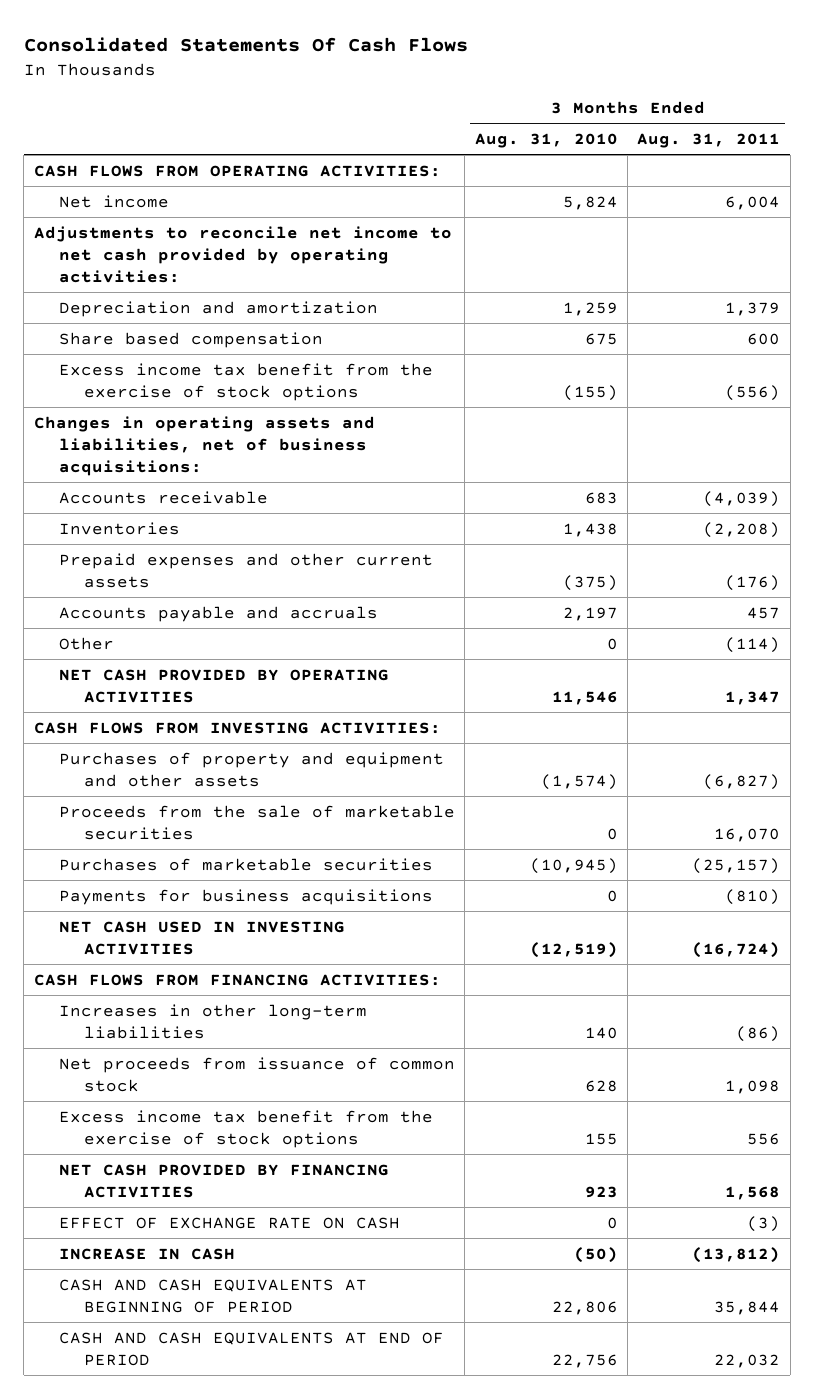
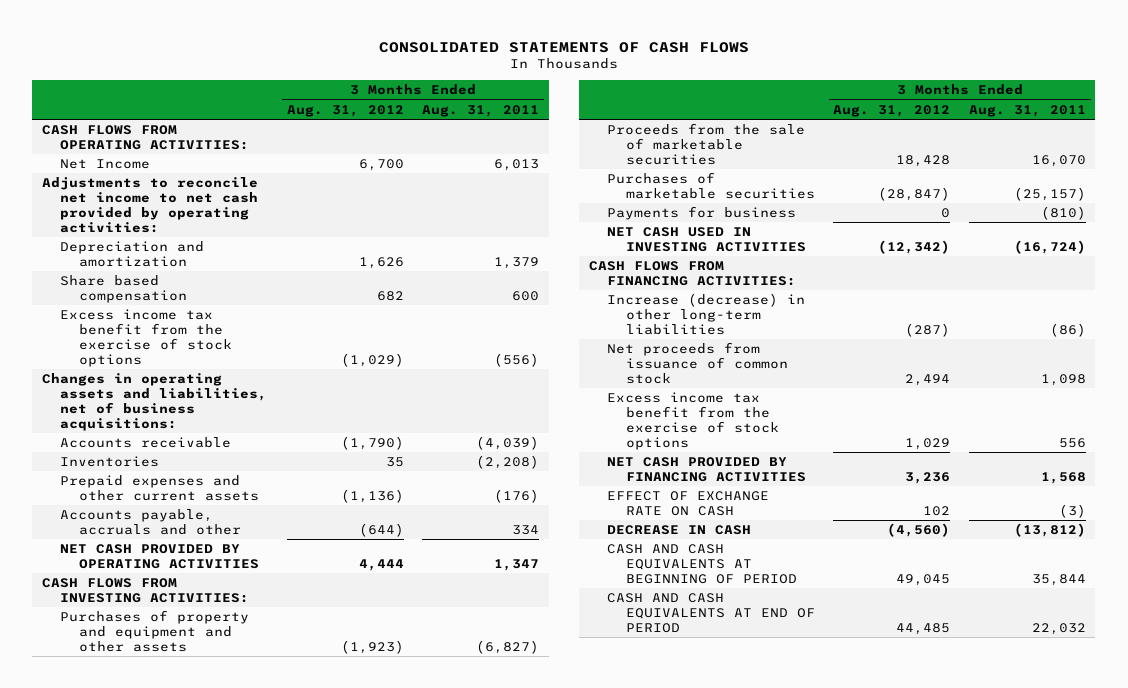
[23,37,468,53] Consolidated Statements Of Cash Flows -> [378,41,749,53] CONSOLIDATED STATEMENTS OF CASH FLOWS
[474,133,618,149] Aug. 31, 2010 -> none
none -> [286,104,404,117] Aug. 31, 2012
[58,194,169,208] Net income -> [60,159,151,170] Net Income
[725,195,781,210] 6,004 -> [494,159,540,172] 6,013
[58,636,114,650] Other -> none
[58,605,378,622] Accounts payable and accruals -> [60,509,241,535] Accounts payable, accruals and other
[747,606,781,619] 457 -> [512,524,540,535] 334
[58,888,433,905] Payments for business acquisitions -> [607,206,797,221] Payments for business
[58,1003,367,1039] Increases in other long-term liabilities -> [607,293,806,335] Increase (decrease) in other long-term liabilities
[58,1247,235,1260] INCREASE IN CASH -> [607,525,752,536] DECREASE IN CASH

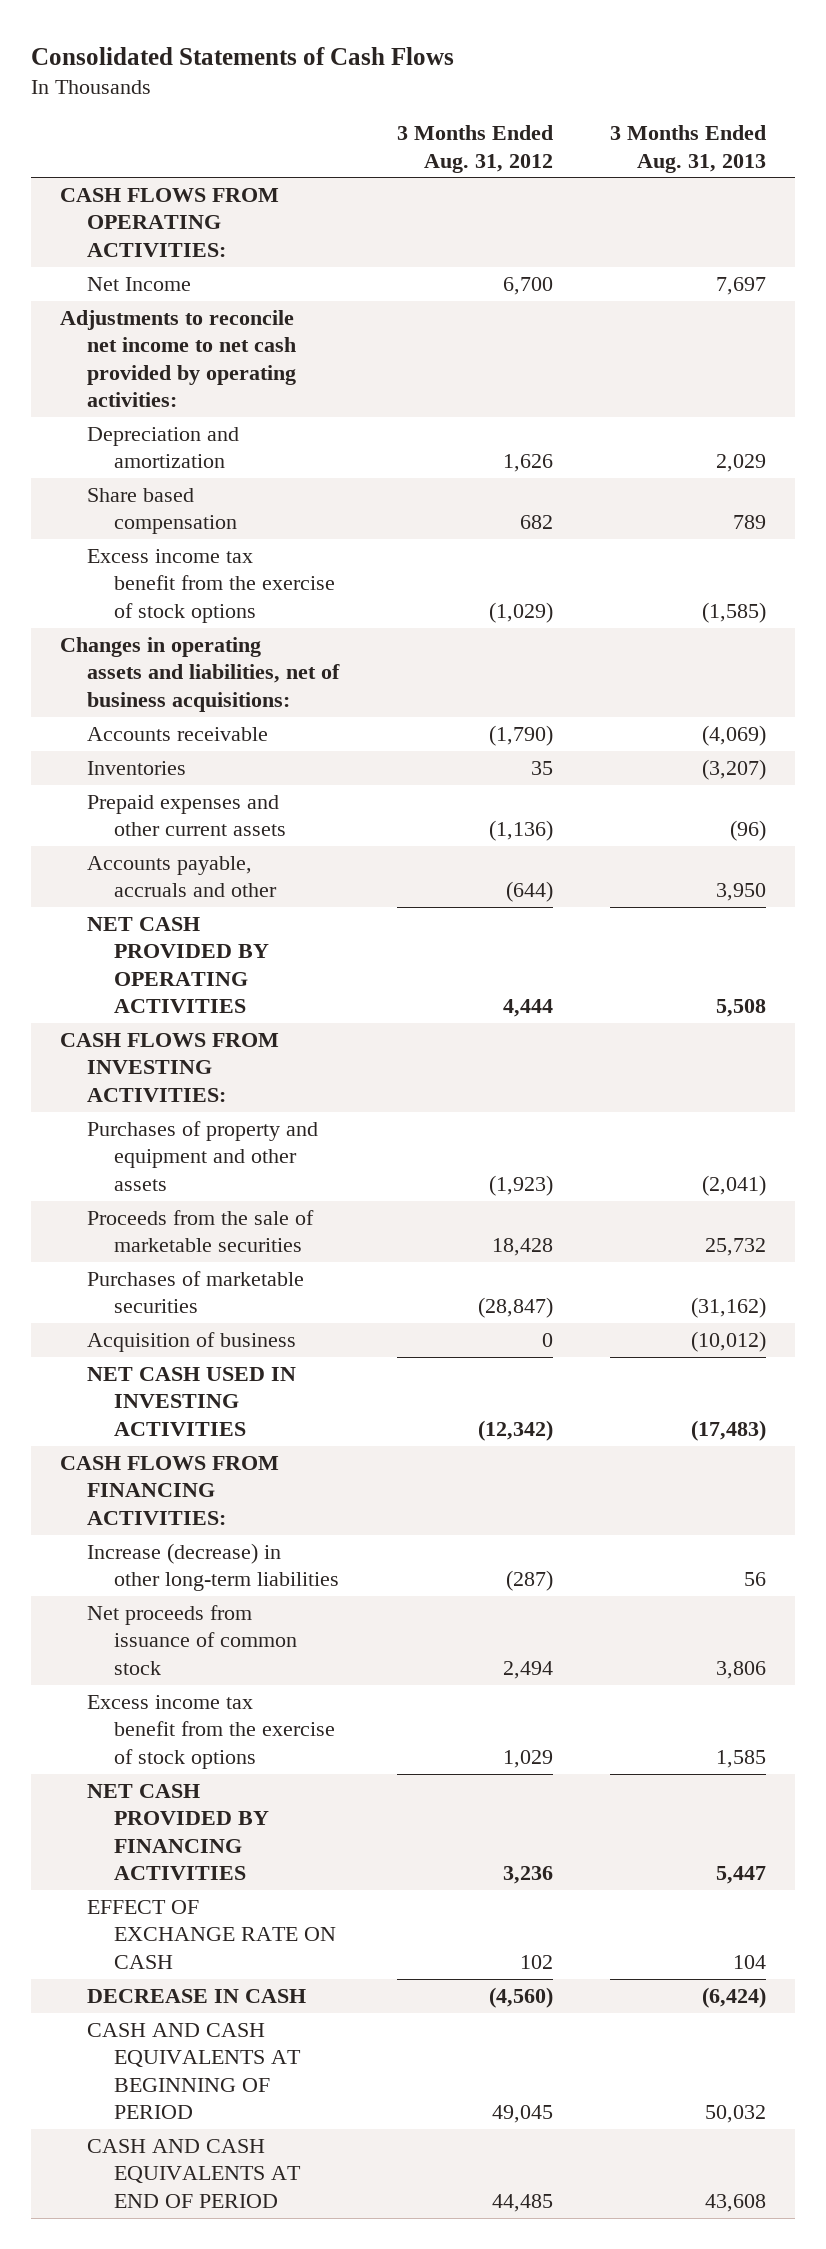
[378,41,749,53] CONSOLIDATED STATEMENTS OF CASH FLOWS -> [30,46,454,65] Consolidated Statements of Cash Flows
[422,104,540,117] Aug. 31, 2011 -> none
none -> [610,125,767,173] 3 Months Ended Aug. 31, 2013
[607,206,797,221] Payments for business -> [86,1331,296,1352] Acquisition of business

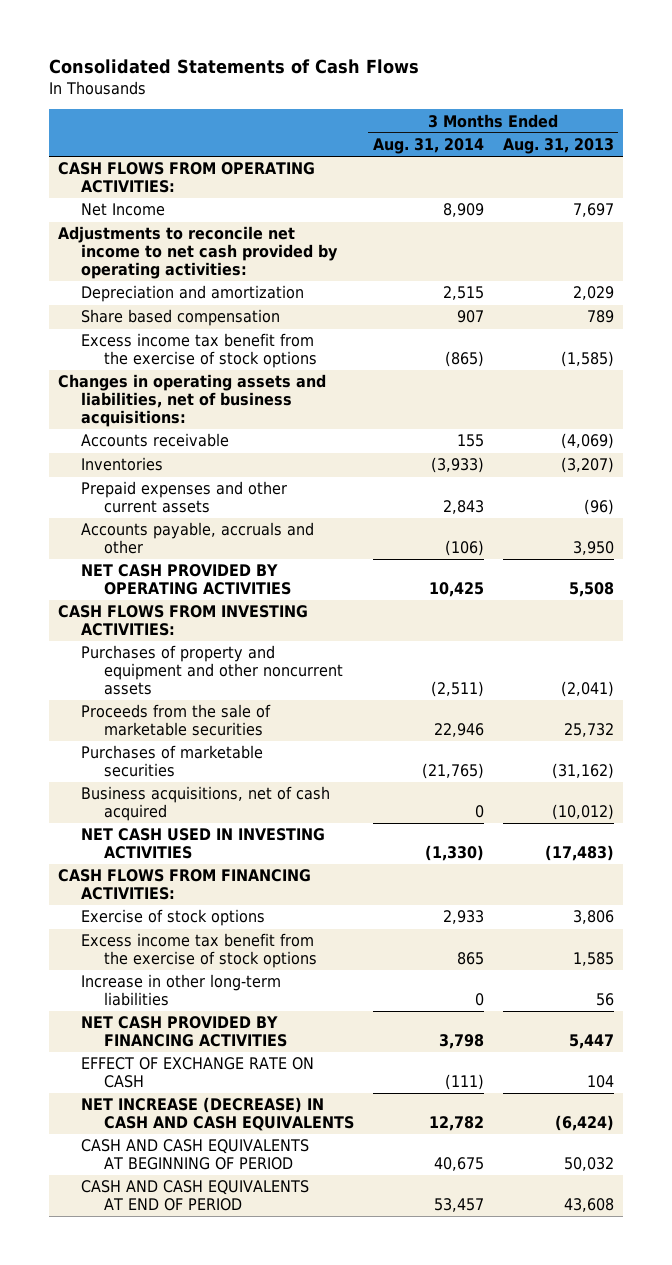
[396,125,553,173] 3 Months Ended Aug. 31, 2012 -> none
none -> [372,138,484,155] Aug. 31, 2014
[86,1120,318,1191] Purchases of property and equipment and other assets -> [81,645,344,695] Purchases of property and equipment and other noncurrent assets
[86,1331,296,1352] Acquisition of business -> [81,786,331,822] Business acquisitions, net of cash acquired
[86,1542,339,1592] Increase (decrease) in other long-term liabilities -> none
[86,1604,297,1675] Net proceeds from issuance of common stock -> [81,909,266,927] Exercise of stock options
none -> [81,974,282,1007] Increase in other long-term liabilities
[86,1988,306,2003] DECREASE IN CASH -> [81,1097,355,1132] NET INCREASE (DECREASE) IN CASH AND CASH EQUIVALENTS

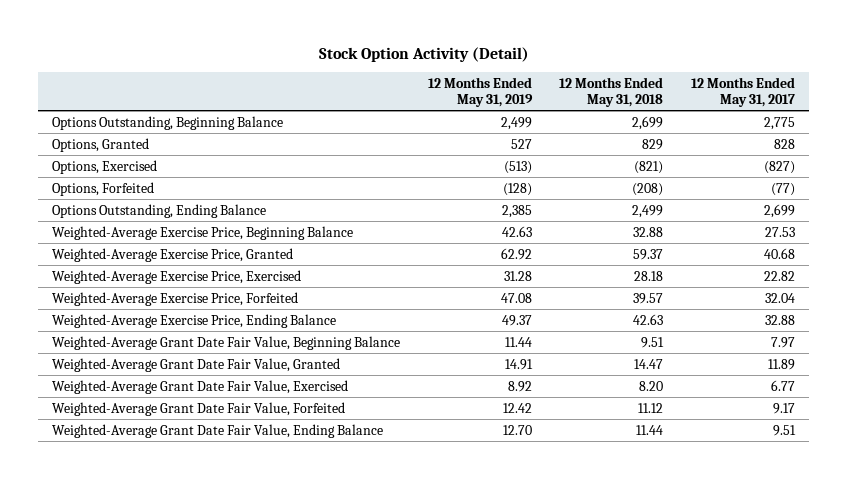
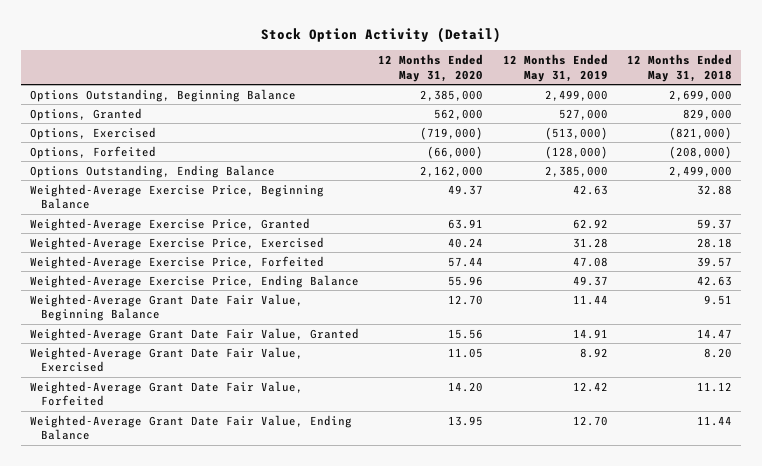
[691,76,796,107] 12 Months Ended May 31, 2017 -> none
none -> [378,54,484,82] 12 Months Ended May 31, 2020
[500,116,532,130] 2,499 -> [544,89,608,101] 2,499,000
[632,115,664,130] 2,699 -> [668,89,732,101] 2,699,000
[510,138,532,149] 527 -> [558,108,608,120] 527,000
[642,138,664,150] 829 -> [682,108,732,120] 829,000
[503,160,532,174] (513) -> [544,126,608,140] (513,000)
[634,160,664,174] (821) -> [668,126,732,140] (821,000)
[502,182,532,196] (128) -> [544,145,608,159] (128,000)
[632,182,664,196] (208) -> [668,145,732,159] (208,000)
[501,204,532,218] 2,385 -> [544,165,608,177] 2,385,000
[632,204,664,218] 2,499 -> [668,165,732,177] 2,499,000

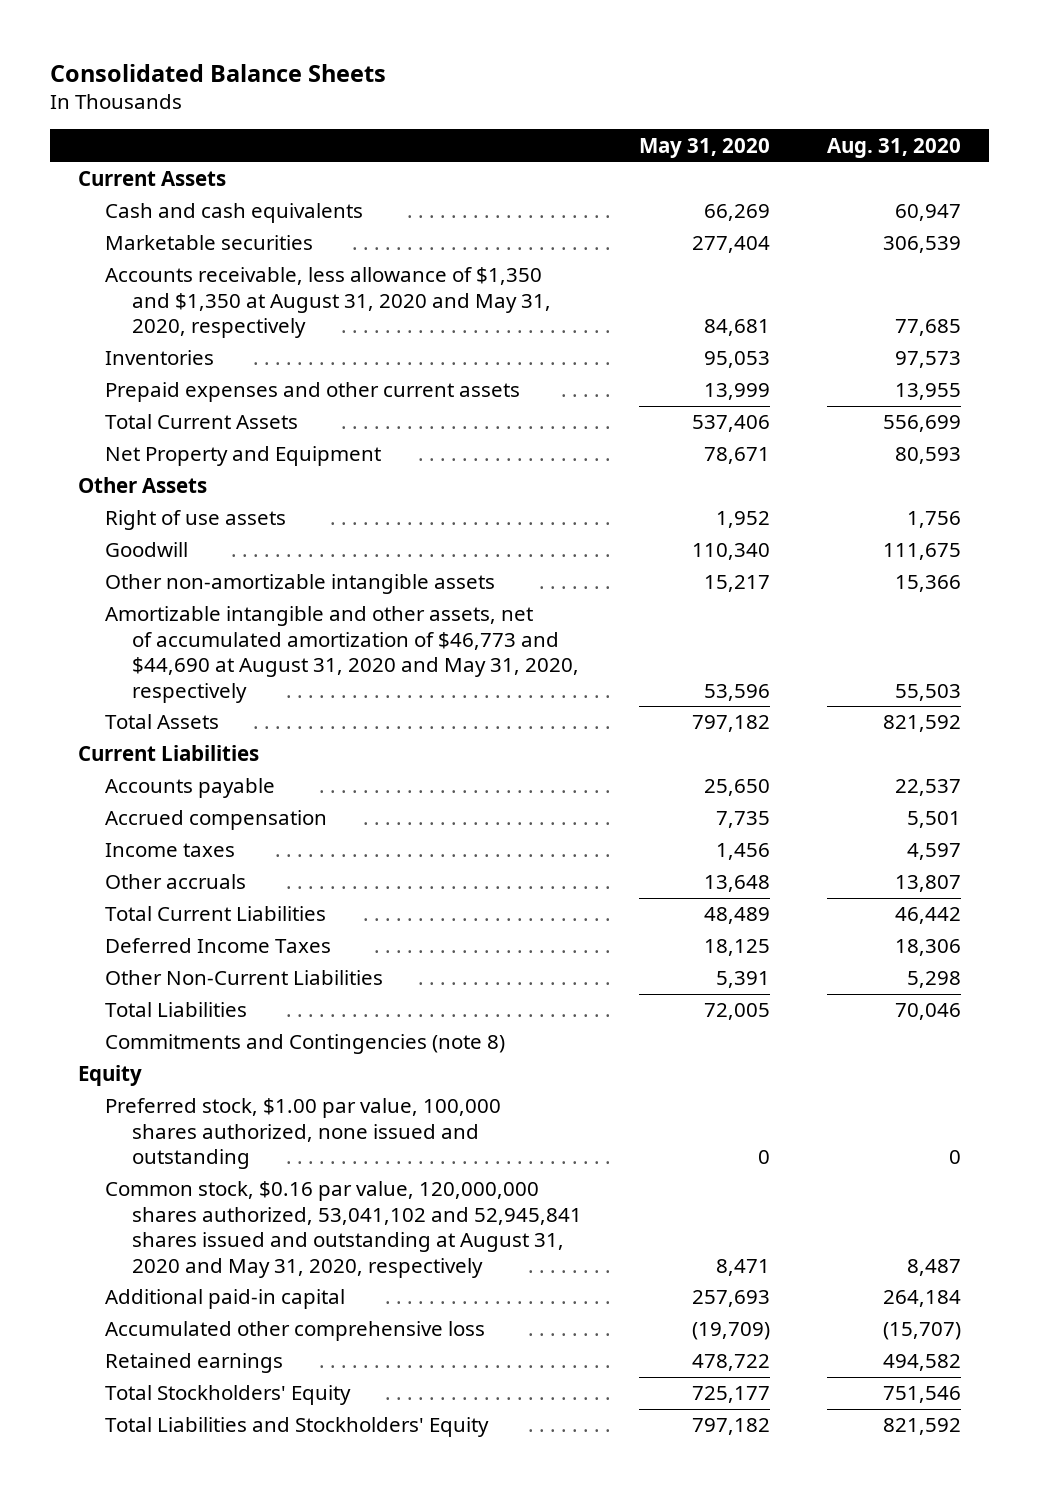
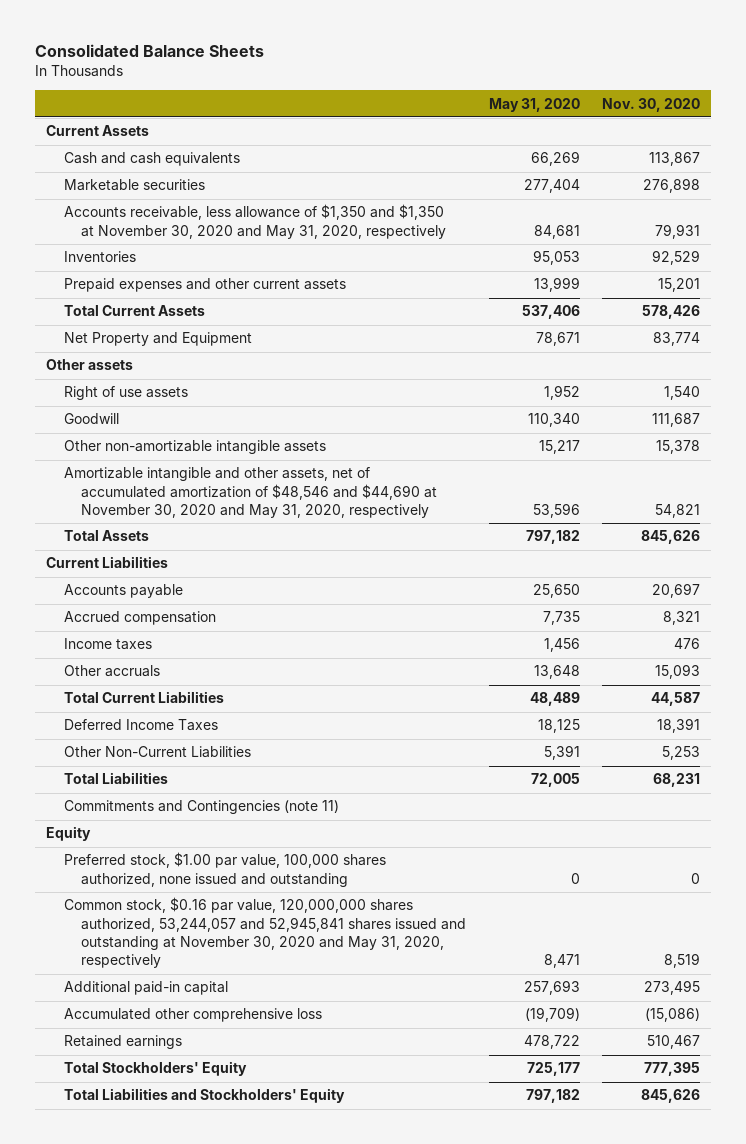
[826,137,961,158] Aug. 31, 2020 -> none
none -> [601,97,700,112] Nov. 30, 2020
[105,267,552,339] Accounts receivable, less allowance of $1,350 and $1,350 at August 31, 2020 and May 31, 2020, respectively -> [63,204,447,239] Accounts receivable, less allowance of $1,350 and $1,350 at November 30, 2020 and May 31, 2020, respectively
[78,477,208,494] Other Assets -> [46,359,134,371] Other assets
[105,606,580,703] Amortizable intangible and other assets, net of accumulated amortization of $46,773 and $44,690 at August 31, 2020 and May 31, 2020, respectively -> [63,467,438,519] Amortizable intangible and other assets, net of accumulated amortization of $48,546 and $44,690 at November 30, 2020 and May 31, 2020, respectively
[105,1034,506,1055] Commitments and Contingencies (note 8) -> [63,800,339,815] Commitments and Contingencies (note 11)
[105,1181,583,1278] Common stock, $0.16 par value, 120,000,000 shares authorized, 53,041,102 and 52,945,841 shares issued and outstanding at August 31, 2020 and May 31, 2020, respectively -> [63,897,467,969] Common stock, $0.16 par value, 120,000,000 shares authorized, 53,244,057 and 52,945,841 shares issued and outstanding at November 30, 2020 and May 31, 2020, respectively

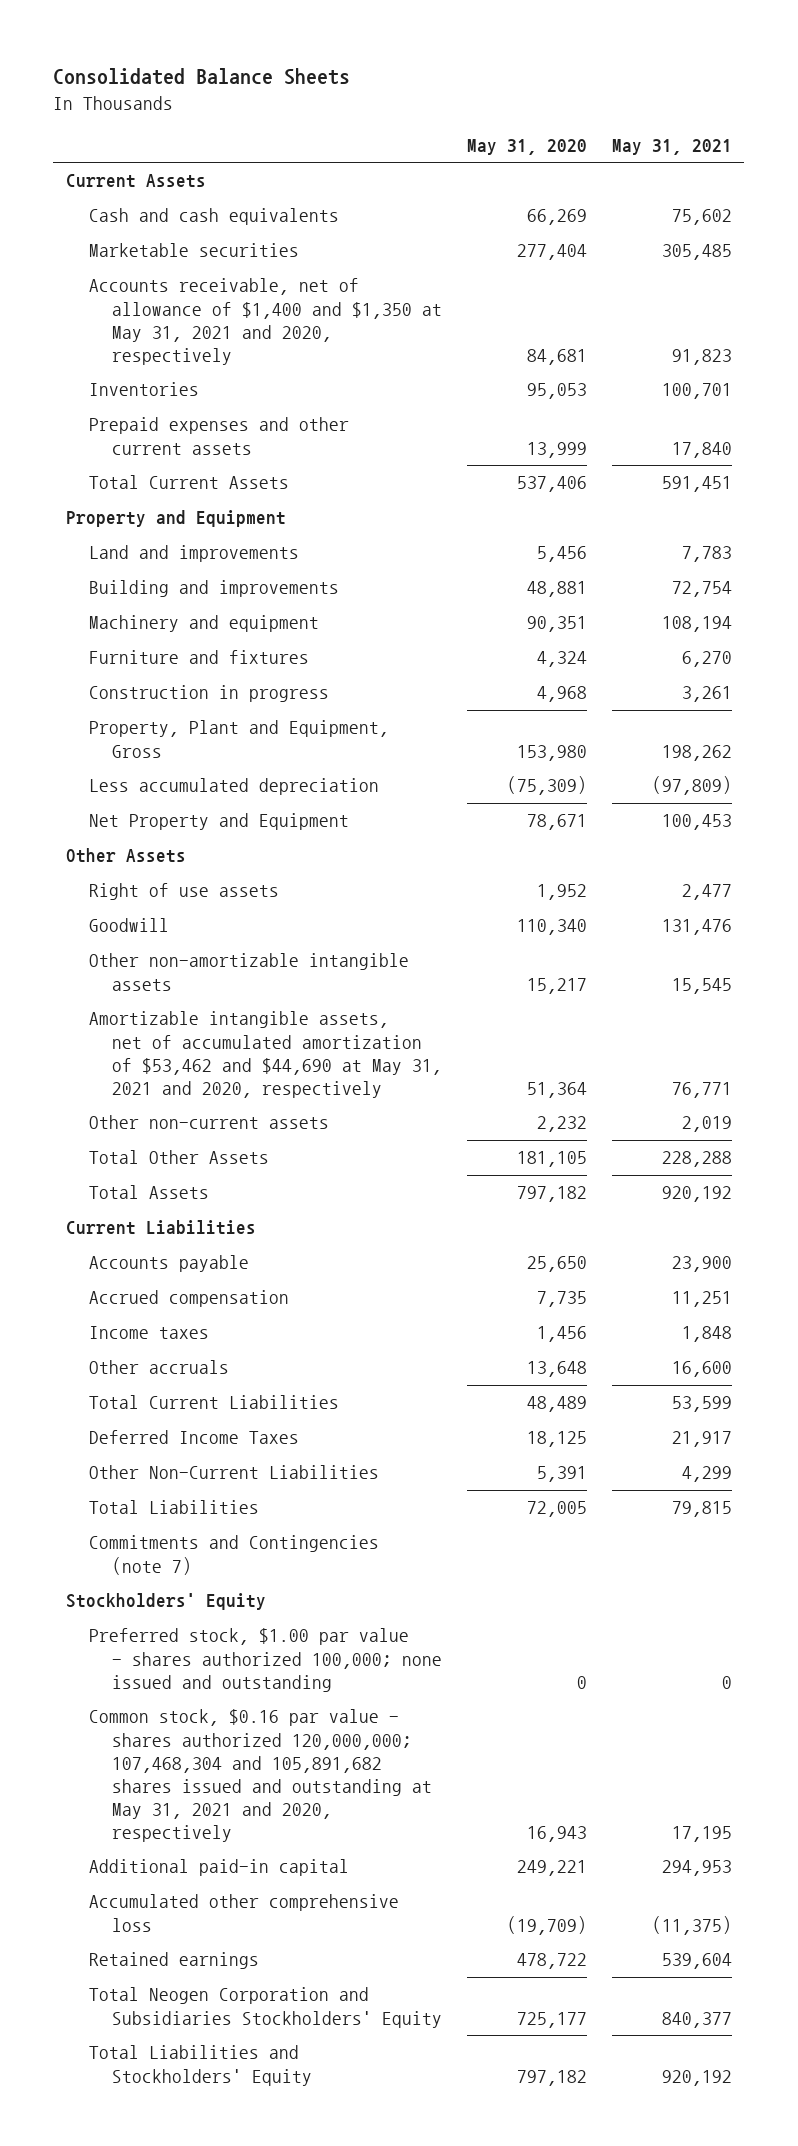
[601,97,700,112] Nov. 30, 2020 -> none
none -> [611,139,732,156] May 31, 2021
[63,204,447,239] Accounts receivable, less allowance of $1,350 and $1,350 at November 30, 2020 and May 31, 2020, respectively -> [88,278,442,365] Accounts receivable, net of allowance of $1,400 and $1,350 at May 31, 2021 and 2020, respectively
none -> [65,510,286,528] Property and Equipment
none -> [88,545,299,563] Land and improvements
none -> [88,580,339,598] Building and improvements
none -> [88,615,319,633] Machinery and equipment
none -> [88,650,309,665] Furniture and fixtures
none -> [88,685,329,703] Construction in progress
none -> [88,720,389,758] Property, Plant and Equipment, Gross
none -> [88,778,379,796] Less accumulated depreciation
[46,359,134,371] Other assets -> [65,848,186,864] Other Assets
[63,467,438,519] Amortizable intangible and other assets, net of accumulated amortization of $48,546 and $44,690 at November 30, 2020 and May 31, 2020, respectively -> [88,1011,442,1098] Amortizable intangible assets, net of accumulated amortization of $53,462 and $44,690 at May 31, 2021 and 2020, respectively
[532,503,580,519] 53,596 -> [526,1081,587,1098] 51,364
none -> [88,1115,329,1130] Other non-current assets
none -> [88,1150,269,1165] Total Other Assets
[63,800,339,815] Commitments and Contingencies (note 11) -> [88,1535,379,1575] Commitments and Contingencies (note 7)
[46,826,92,842] Equity -> [65,1593,266,1611] Stockholders' Equity
[63,852,386,887] Preferred stock, $1.00 par value, 100,000 shares authorized, none issued and outstanding -> [88,1628,442,1692] Preferred stock, $1.00 par value - shares authorized 100,000; none issued and outstanding
[63,897,467,969] Common stock, $0.16 par value, 120,000,000 shares authorized, 53,244,057 and 52,945,841 shares issued and outstanding at November 30, 2020 and May 31, 2020, respectively -> [88,1709,432,1842] Common stock, $0.16 par value - shares authorized 120,000,000; 107,468,304 and 105,891,682 shares issued and outstanding at May 31, 2021 and 2020, respectively
[543,954,580,969] 8,471 -> [526,1825,587,1842] 16,943
[523,980,580,996] 257,693 -> [516,1860,587,1877] 249,221
[63,1061,247,1077] Total Stockholders' Equity -> [88,1987,442,2028] Total Neogen Corporation and Subsidiaries Stockholders' Equity

